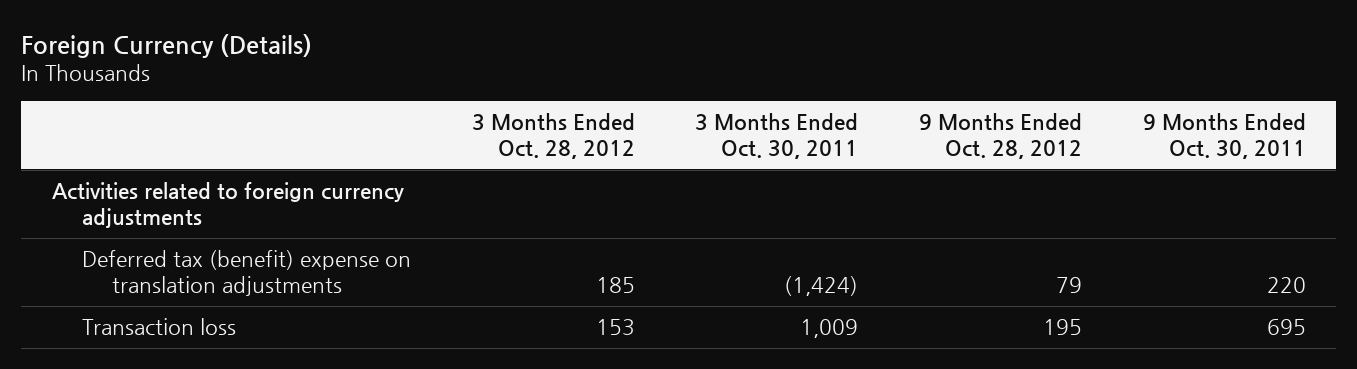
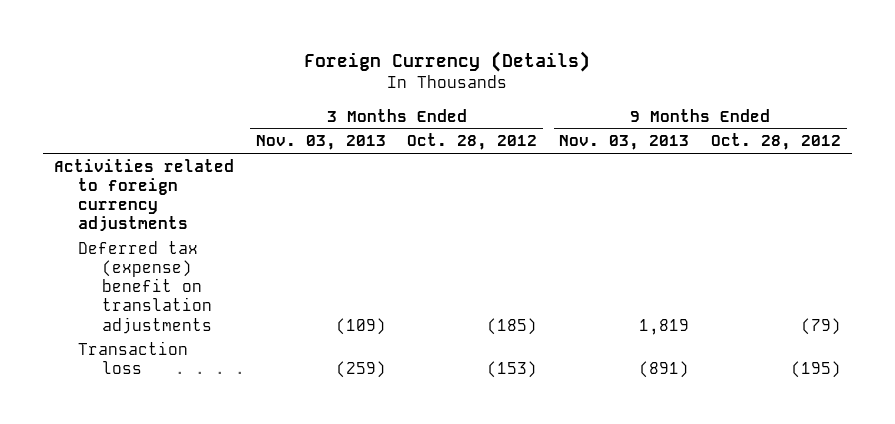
[695,112,859,159] 3 Months Ended Oct. 30, 2011 -> none
[1142,112,1306,159] 9 Months Ended Oct. 30, 2011 -> none
none -> [255,135,386,151] Nov. 03, 2013
none -> [559,135,690,151] Nov. 03, 2013
[81,250,411,297] Deferred tax (benefit) expense on translation adjustments -> [78,240,213,334] Deferred tax (expense) benefit on translation adjustments
[595,277,635,294] 185 -> [487,317,538,335] (185)
[1056,277,1083,294] 79 -> [801,317,842,335] (79)
[595,319,635,337] 153 -> [487,361,538,379] (153)
[1043,319,1083,336] 195 -> [791,361,842,379] (195)

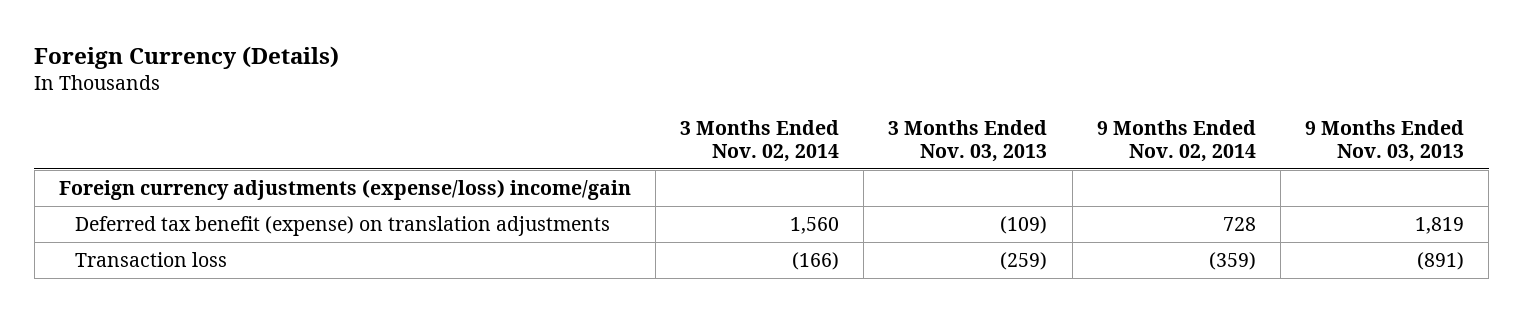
[407,133,538,151] Oct. 28, 2012 -> none
[711,133,842,151] Oct. 28, 2012 -> none
none -> [680,119,840,162] 3 Months Ended Nov. 02, 2014
none -> [1096,119,1256,162] 9 Months Ended Nov. 02, 2014
[53,158,234,232] Activities related to foreign currency adjustments -> [58,178,631,200] Foreign currency adjustments (expense/loss) income/gain
[78,240,213,334] Deferred tax (expense) benefit on translation adjustments -> [74,215,610,236] Deferred tax benefit (expense) on translation adjustments

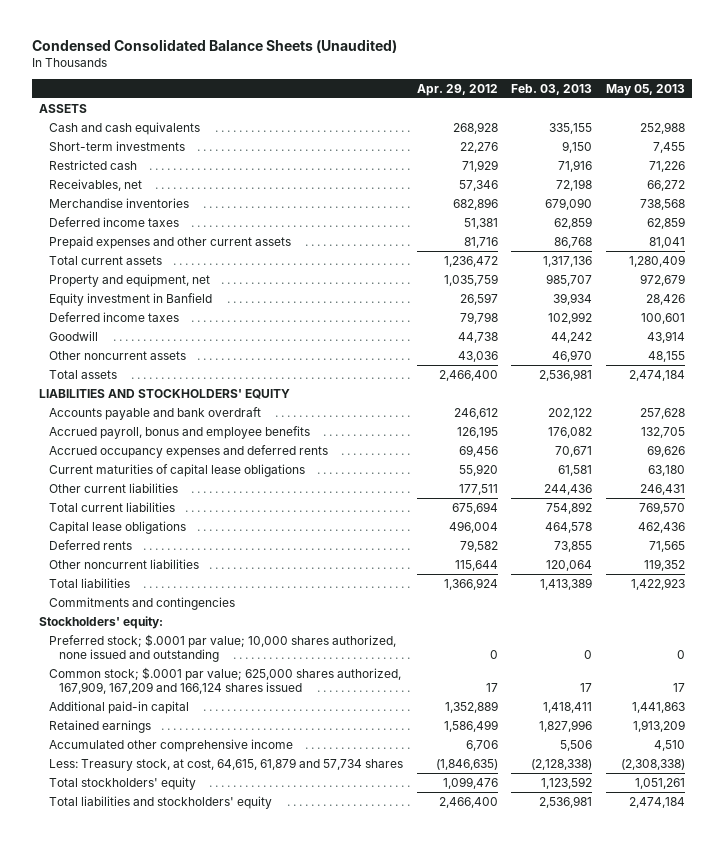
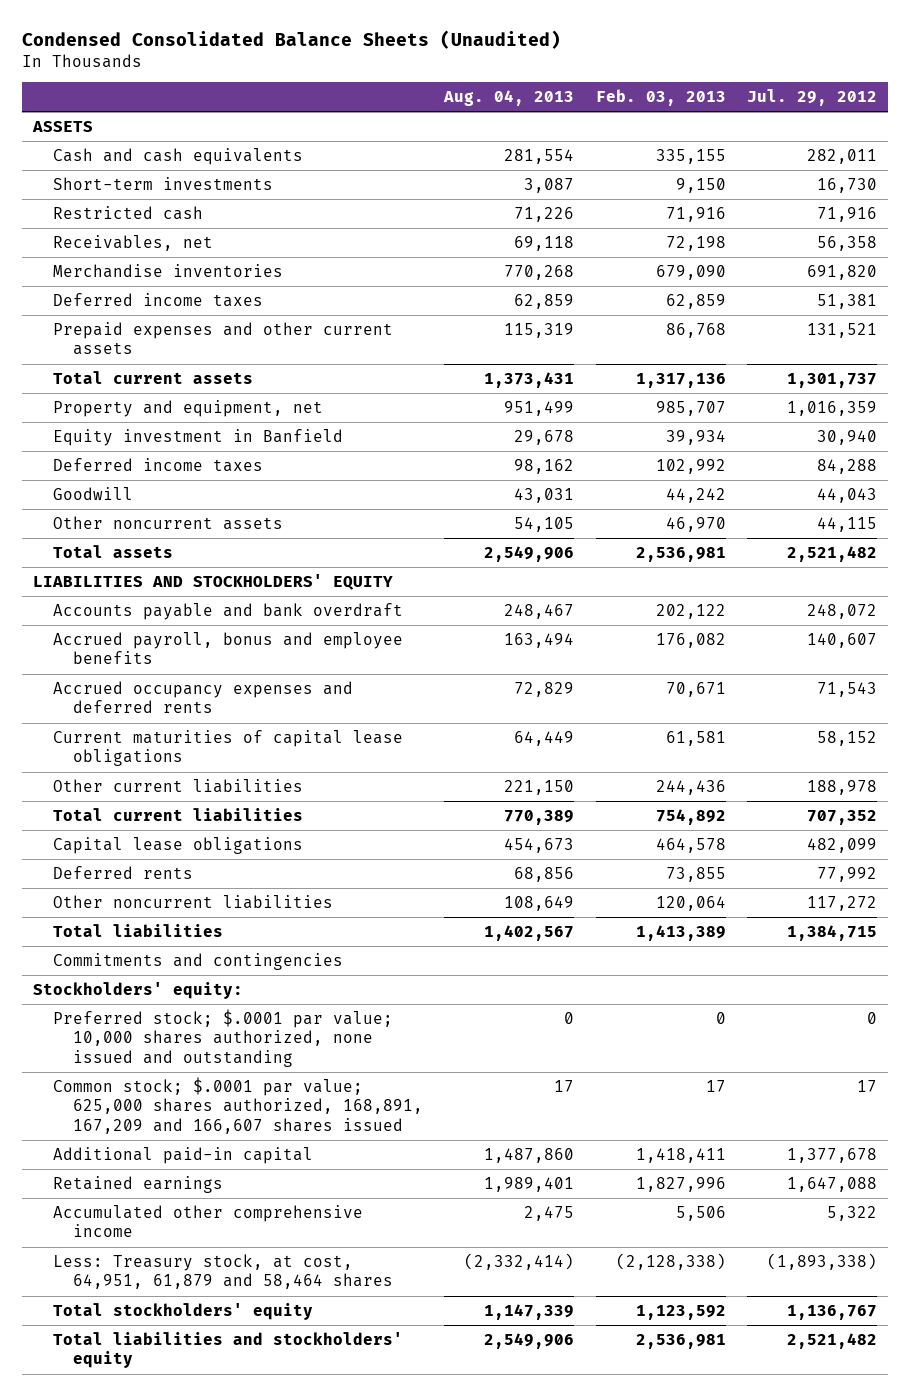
[416,83,498,96] Apr. 29, 2012 -> none
[605,83,685,96] May 05, 2013 -> none
none -> [443,89,575,106] Aug. 04, 2013
none -> [747,88,878,106] Jul. 29, 2012
[48,666,401,695] Common stock; $.0001 par value; 625,000 shares authorized, 167,909, 167,209 and 166,124 shares issued -> [52,1076,423,1134] Common stock; $.0001 par value; 625,000 shares authorized, 168,891, 167,209 and 166,607 shares issued
[48,757,403,771] Less: Treasury stock, at cost, 64,615, 61,879 and 57,734 shares -> [52,1253,393,1290] Less: Treasury stock, at cost, 64,951, 61,879 and 58,464 shares

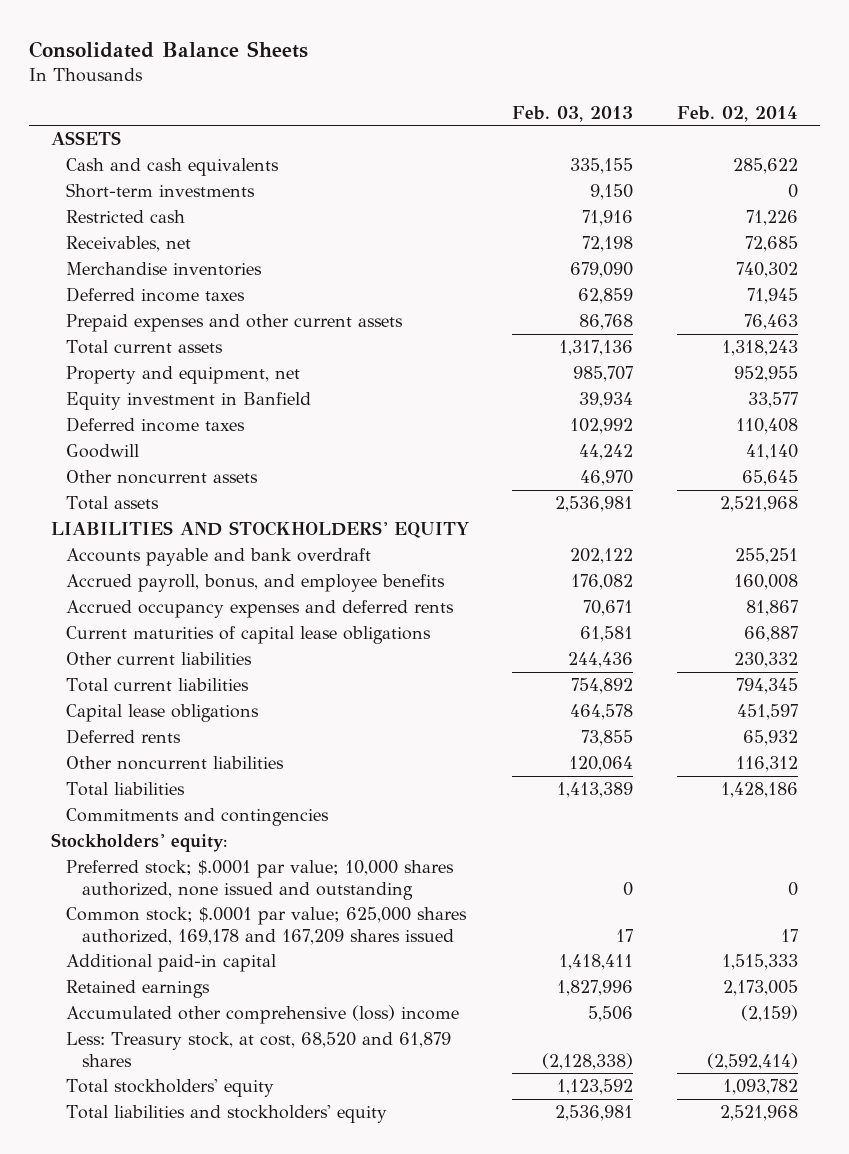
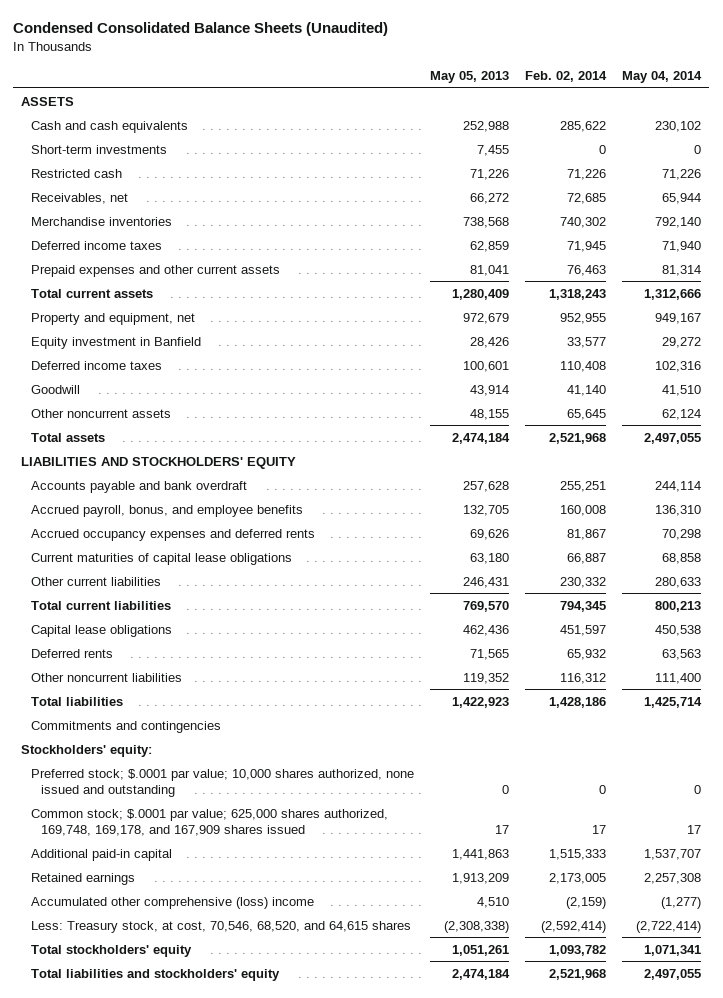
[28,41,308,59] Consolidated Balance Sheets -> [13,22,389,37] Condensed Consolidated Balance Sheets (Unaudited)
[512,105,634,122] Feb. 03, 2013 -> none
none -> [430,71,510,84] May 05, 2013
none -> [622,71,703,84] May 04, 2014
[66,907,468,945] Common stock; $.0001 par value; 625,000 shares authorized, 169,178 and 167,209 shares issued -> [31,808,389,836] Common stock; $.0001 par value; 625,000 shares authorized, 169,748, 169,178, and 167,909 shares issued
[66,1032,452,1067] Less: Treasury stock, at cost, 68,520 and 61,879 shares -> [31,920,412,933] Less: Treasury stock, at cost, 70,546, 68,520, and 64,615 shares

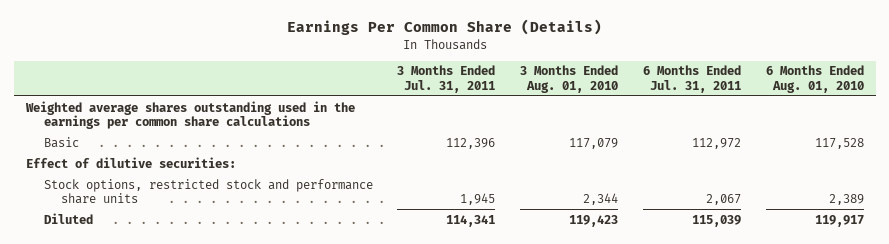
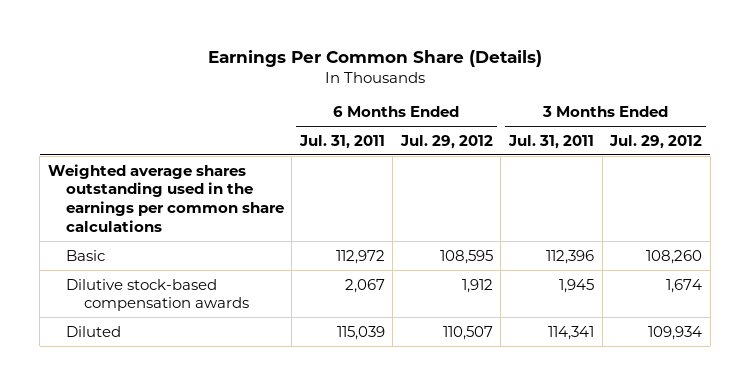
[520,65,619,93] 3 Months Ended Aug. 01, 2010 -> none
[765,65,864,93] 6 Months Ended Aug. 01, 2010 -> none
none -> [399,134,493,149] Jul. 29, 2012
none -> [609,134,703,149] Jul. 29, 2012
[25,156,236,168] Effect of dilutive securities: -> none
[43,178,373,205] Stock options, restricted stock and performance share units -> [65,278,249,312] Dilutive stock-based compensation awards

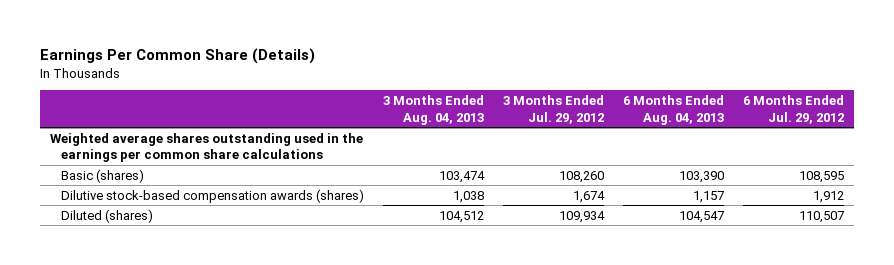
[298,134,385,149] Jul. 31, 2011 -> none
[507,134,594,149] Jul. 31, 2011 -> none
none -> [383,95,485,125] 3 Months Ended Aug. 04, 2013
none -> [623,95,725,125] 6 Months Ended Aug. 04, 2013
[65,249,105,261] Basic -> [61,168,145,183] Basic (shares)
[65,278,249,312] Dilutive stock-based compensation awards -> [61,188,365,203] Dilutive stock-based compensation awards (shares)
[65,325,121,337] Diluted -> [61,208,154,223] Diluted (shares)

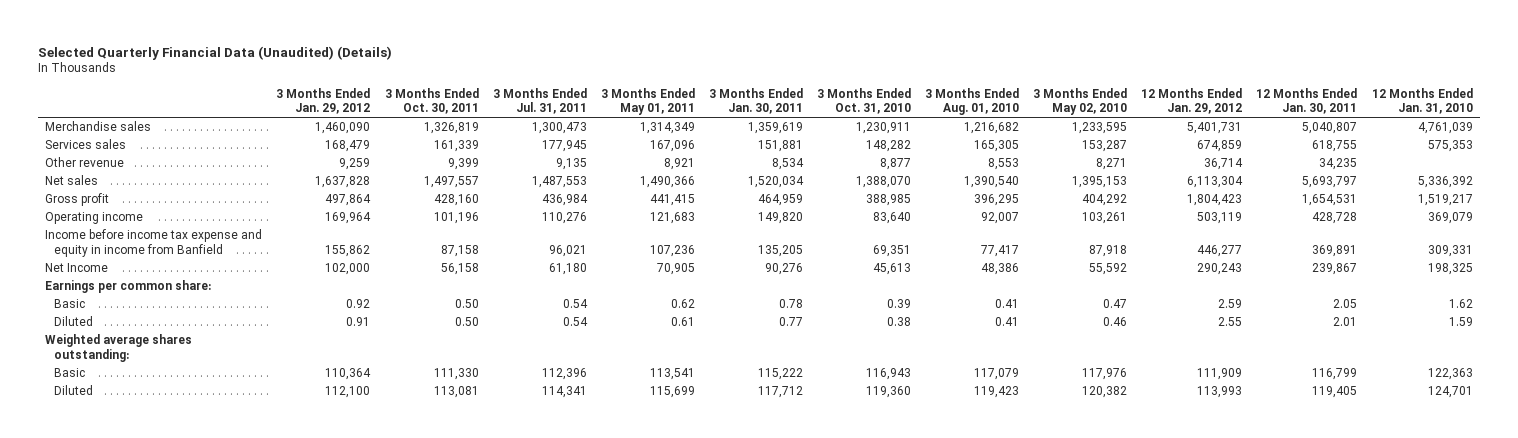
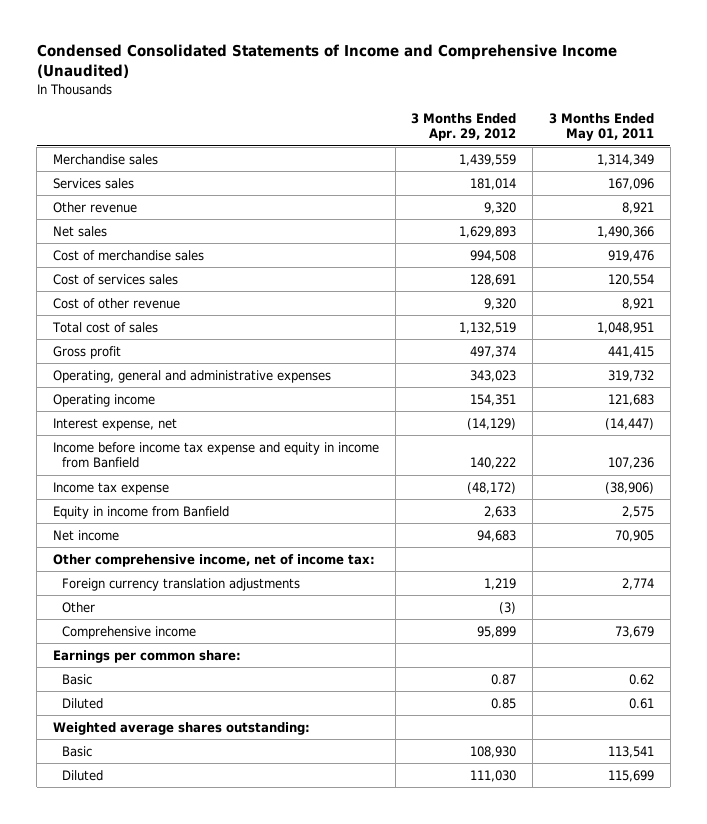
[38,45,393,60] Selected Quarterly Financial Data (Unaudited) (Details) -> [36,44,617,79] Condensed Consolidated Statements of Income and Comprehensive Income (Unaudited)
[276,87,371,115] 3 Months Ended Jan. 29, 2012 -> none
[384,87,479,115] 3 Months Ended Oct. 30, 2011 -> none
[492,87,587,115] 3 Months Ended Jul. 31, 2011 -> none
[708,87,803,115] 3 Months Ended Jan. 30, 2011 -> none
[817,87,912,115] 3 Months Ended Oct. 31, 2010 -> none
[925,87,1020,116] 3 Months Ended Aug. 01, 2010 -> none
[1033,87,1128,116] 3 Months Ended May 02, 2010 -> none
[1141,87,1243,115] 12 Months Ended Jan. 29, 2012 -> none
[1256,87,1358,115] 12 Months Ended Jan. 30, 2011 -> none
[1371,87,1473,115] 12 Months Ended Jan. 31, 2010 -> none
none -> [411,113,517,142] 3 Months Ended Apr. 29, 2012
none -> [52,249,204,261] Cost of merchandise sales
none -> [52,273,178,285] Cost of services sales
none -> [52,297,180,309] Cost of other revenue
none -> [51,321,158,333] Total cost of sales
none -> [52,369,331,383] Operating, general and administrative expenses
none -> [52,417,177,431] Interest expense, net
none -> [52,481,169,495] Income tax expense
none -> [52,505,229,519] Equity in income from Banfield
[45,263,109,273] Net Income -> [52,529,119,541] Net income
none -> [52,553,375,567] Other comprehensive income, net of income tax:
none -> [62,577,301,591] Foreign currency translation adjustments
none -> [62,601,96,613] Other
none -> [62,625,197,639] Comprehensive income

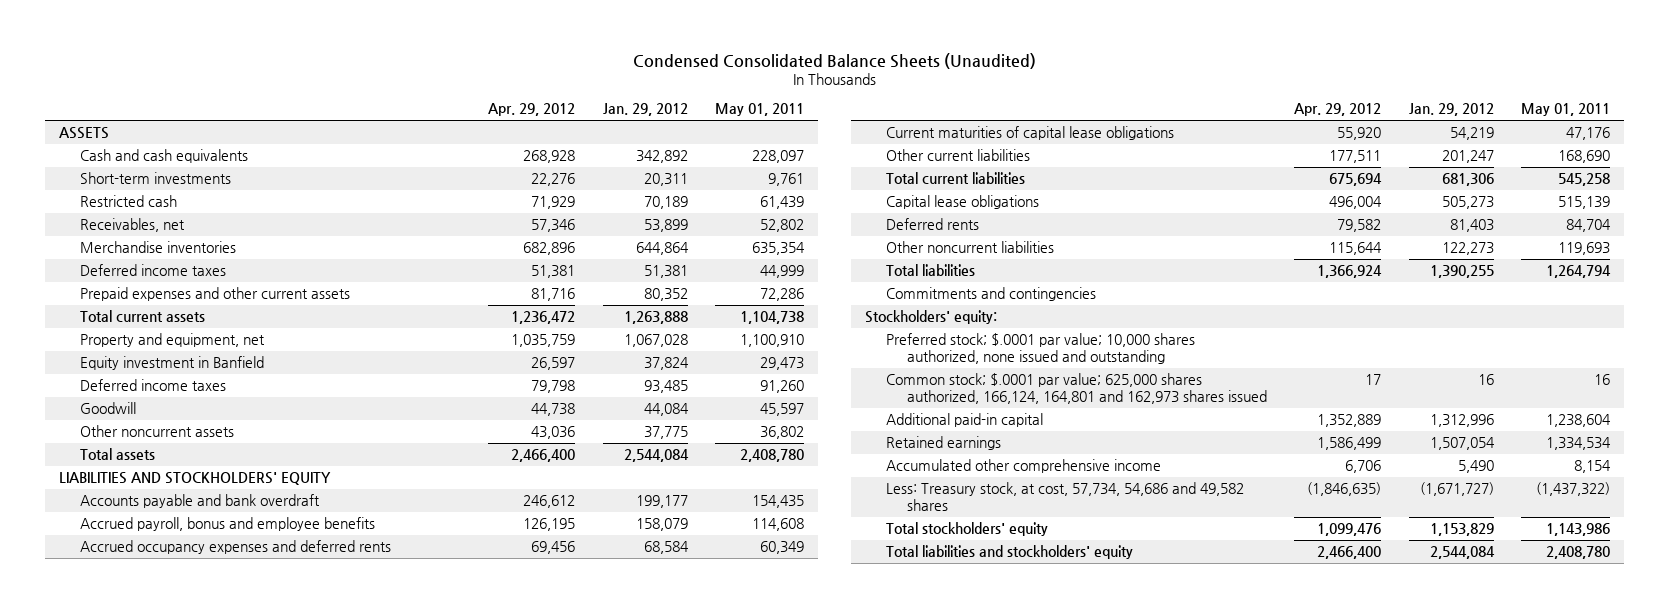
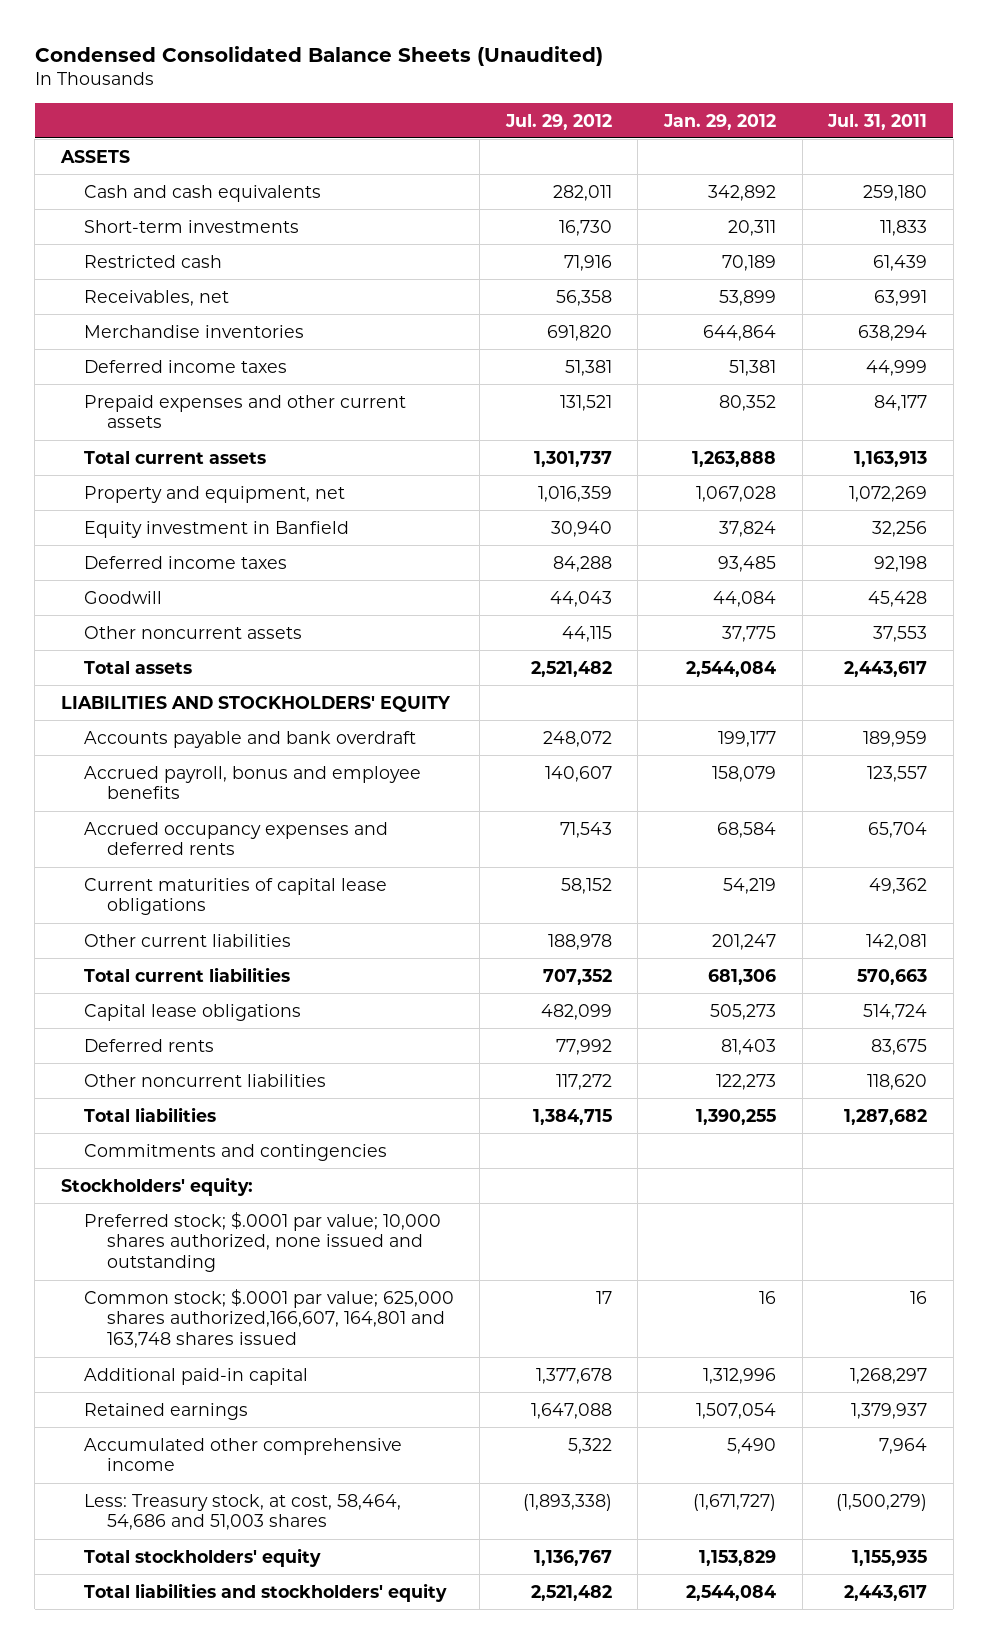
[487,103,575,117] Apr. 29, 2012 -> none
[715,103,805,117] May 01, 2011 -> none
none -> [504,113,612,130] Jul. 29, 2012
none -> [827,113,928,130] Jul. 31, 2011
[885,373,1267,405] Common stock; $.0001 par value; 625,000 shares authorized, 166,124, 164,801 and 162,973 shares issued -> [83,1288,454,1349] Common stock; $.0001 par value; 625,000 shares authorized,166,607, 164,801 and 163,748 shares issued
[885,482,1244,512] Less: Treasury stock, at cost, 57,734, 54,686 and 49,582 shares -> [83,1493,401,1531] Less: Treasury stock, at cost, 58,464, 54,686 and 51,003 shares

